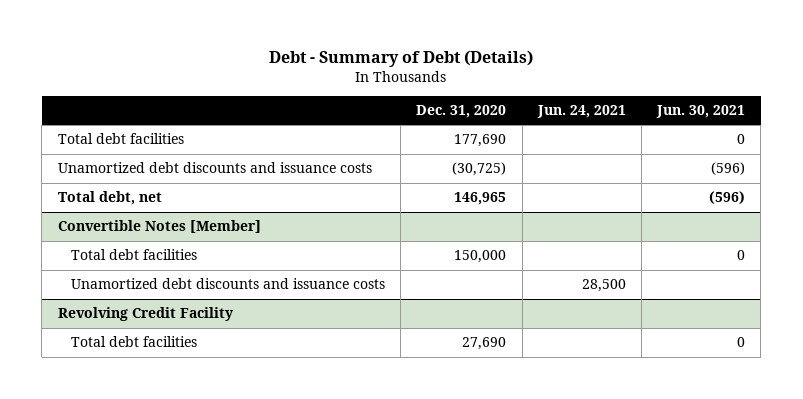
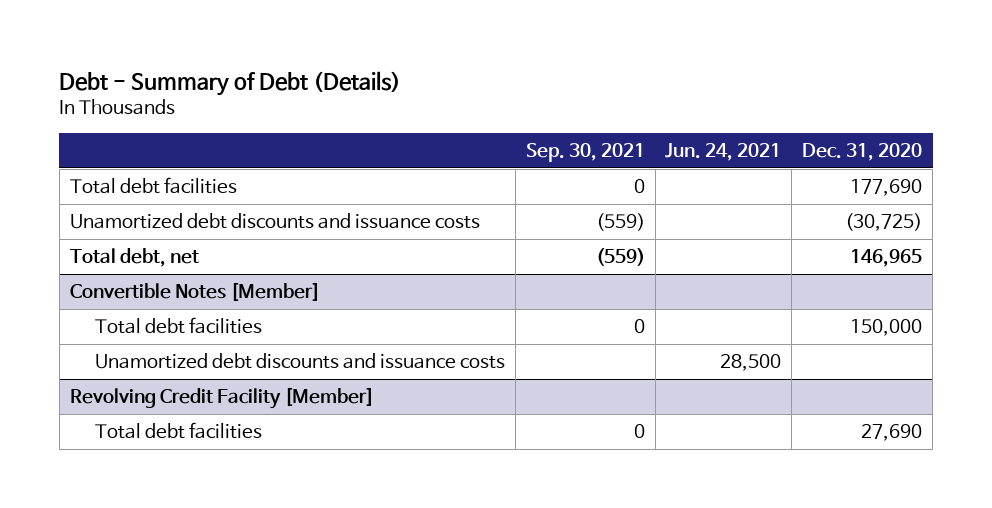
[656,105,746,119] Jun. 30, 2021 -> none
none -> [525,143,645,163] Sep. 30, 2021
[57,307,234,322] Revolving Credit Facility -> [69,387,374,410] Revolving Credit Facility [Member]

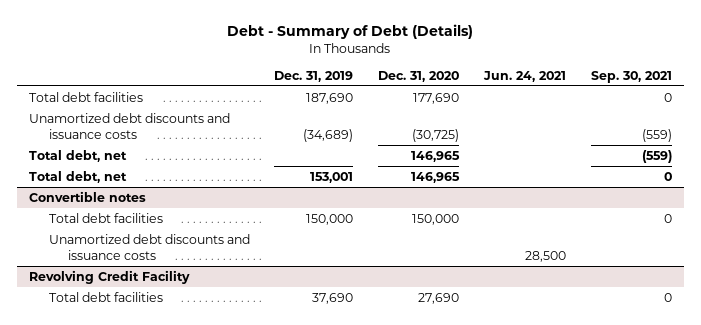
none -> [274,70,354,82] Dec. 31, 2019
none -> [28,170,127,183] Total debt, net
[69,282,320,302] Convertible Notes [Member] -> [28,190,146,202] Convertible notes
[69,387,374,410] Revolving Credit Facility [Member] -> [28,269,190,284] Revolving Credit Facility

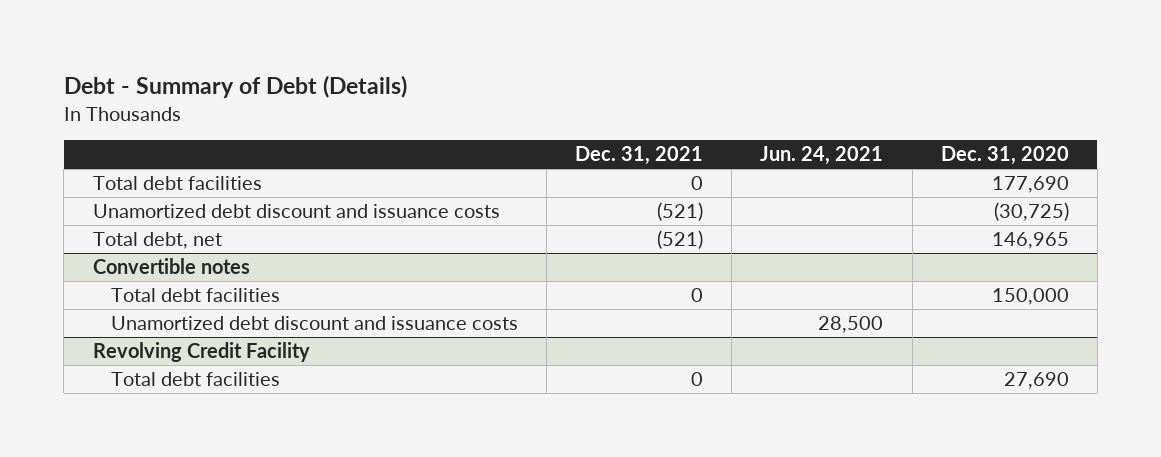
[274,70,354,82] Dec. 31, 2019 -> none
[590,70,672,83] Sep. 30, 2021 -> none
none -> [575,146,704,166] Dec. 31, 2021
[28,149,127,162] Total debt, net -> none
[28,112,230,139] Unamortized debt discounts and issuance costs -> [92,204,500,219] Unamortized debt discount and issuance costs
[48,233,250,260] Unamortized debt discounts and issuance costs -> [111,316,519,331] Unamortized debt discount and issuance costs

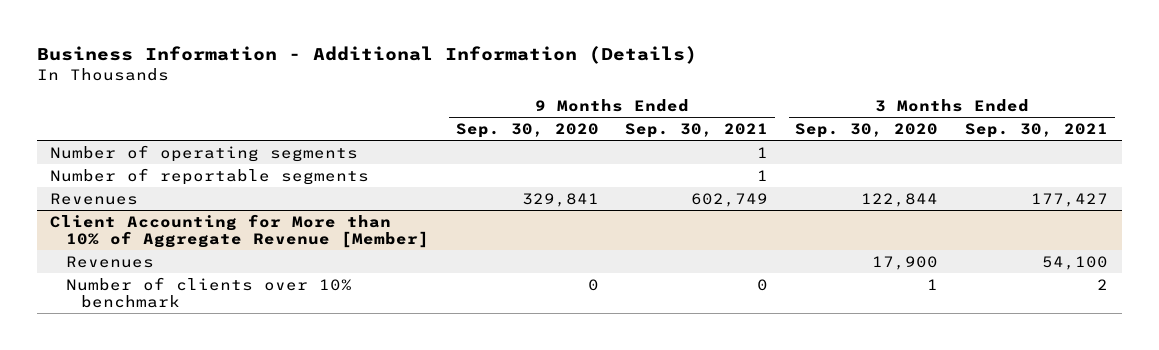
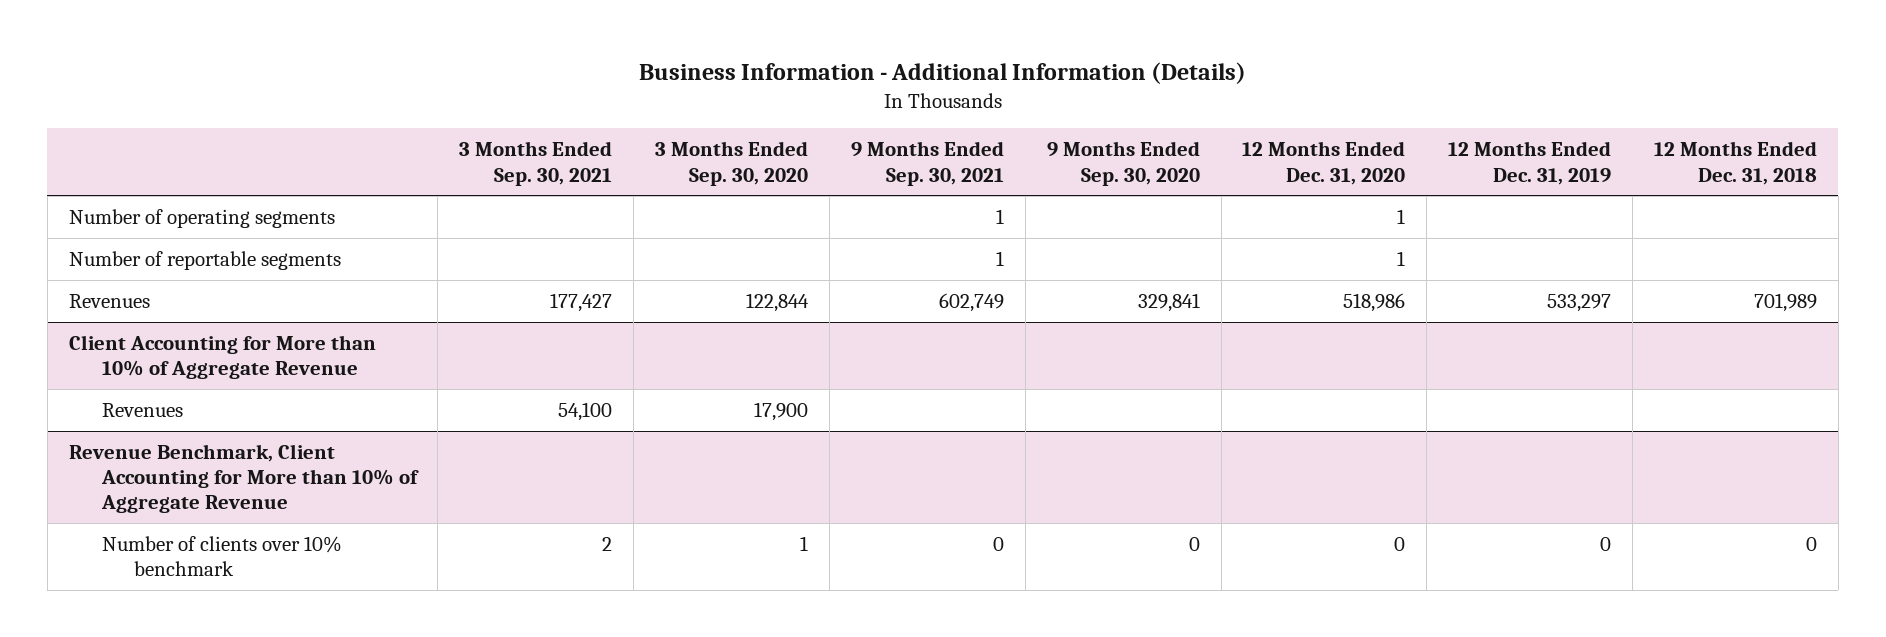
none -> [1242,141,1406,185] 12 Months Ended Dec. 31, 2020
none -> [1448,141,1612,185] 12 Months Ended Dec. 31, 2019
none -> [1653,141,1817,185] 12 Months Ended Dec. 31, 2018
[50,213,429,249] Client Accounting for More than 10% of Aggregate Revenue [Member] -> [68,334,376,380] Client Accounting for More than 10% of Aggregate Revenue
none -> [68,443,419,514] Revenue Benchmark, Client Accounting for More than 10% of Aggregate Revenue

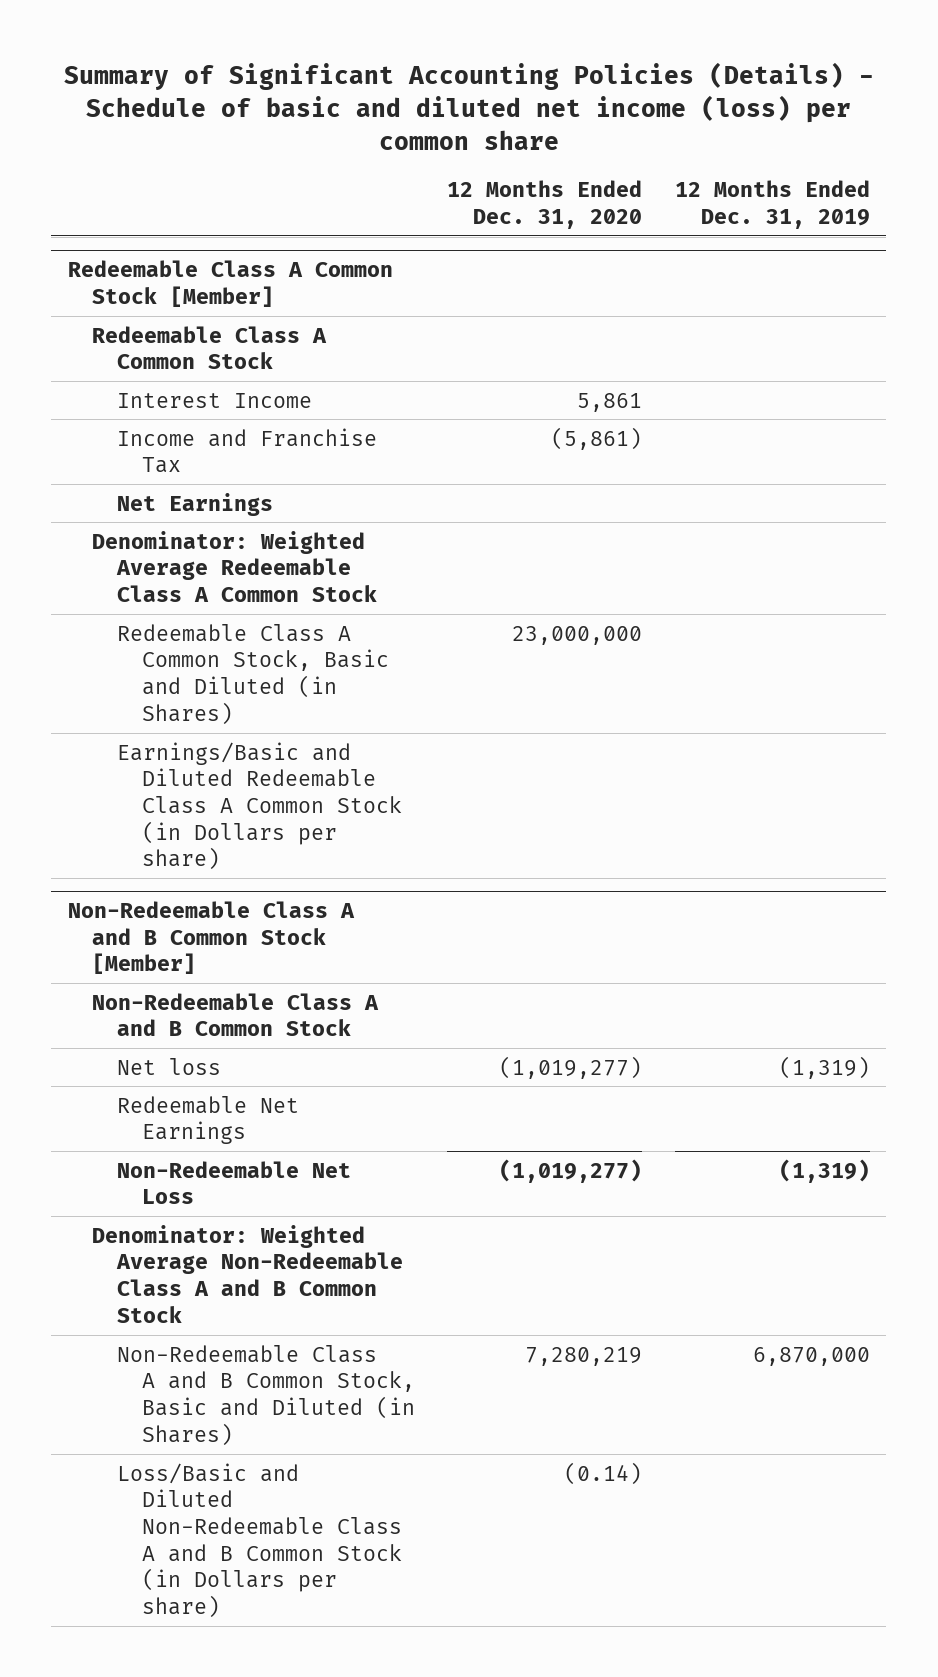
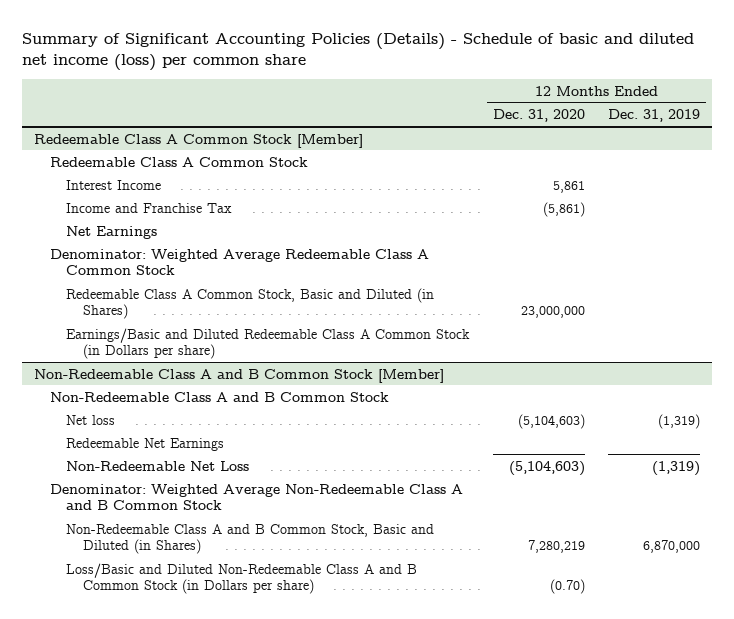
[499,1055,643,1079] (1,019,277) -> [517,413,585,429] (5,104,603)
[499,1158,643,1183] (1,019,277) -> [508,460,585,476] (5,104,603)
[564,1461,643,1485] (0.14) -> [549,579,585,595] (0.70)

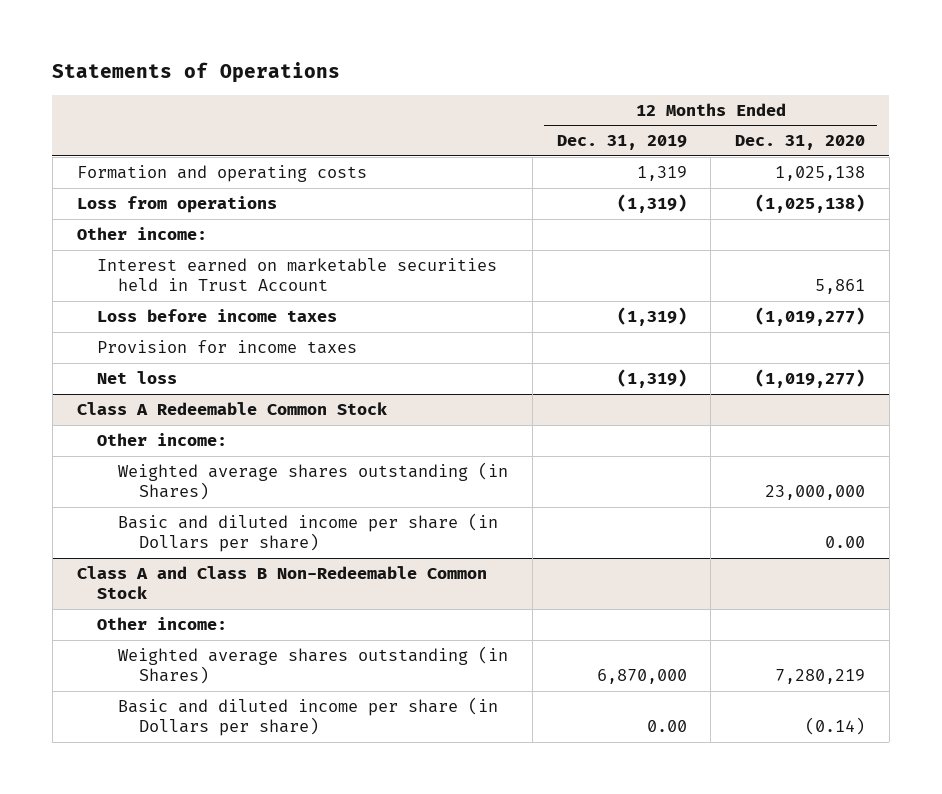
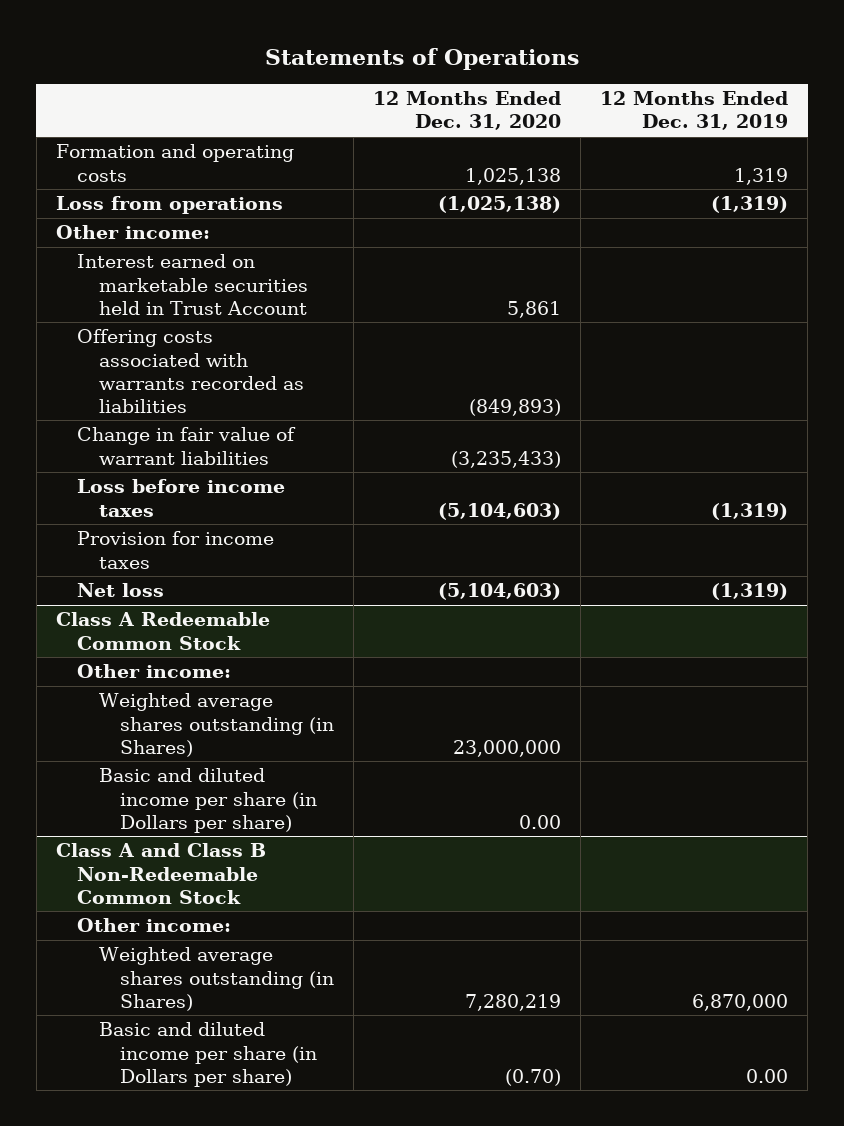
none -> [77,329,304,413] Offering costs associated with warrants recorded as liabilities
none -> [77,427,297,465] Change in fair value of warrant liabilities
[755,307,866,327] (1,019,277) -> [438,502,562,520] (5,104,603)
[755,369,866,389] (1,019,277) -> [438,583,562,601] (5,104,603)
[805,717,866,736] (0.14) -> [505,1068,562,1086] (0.70)

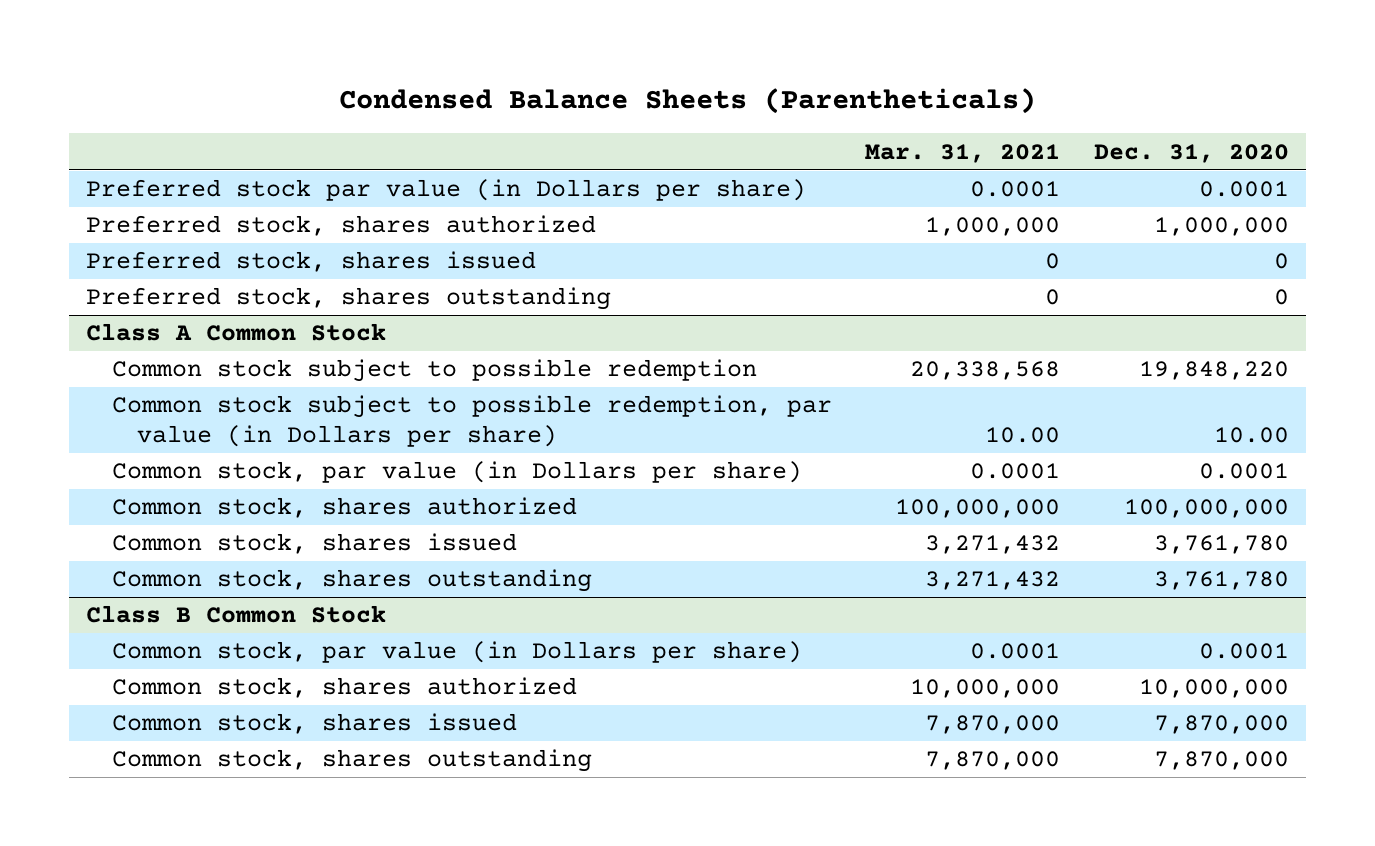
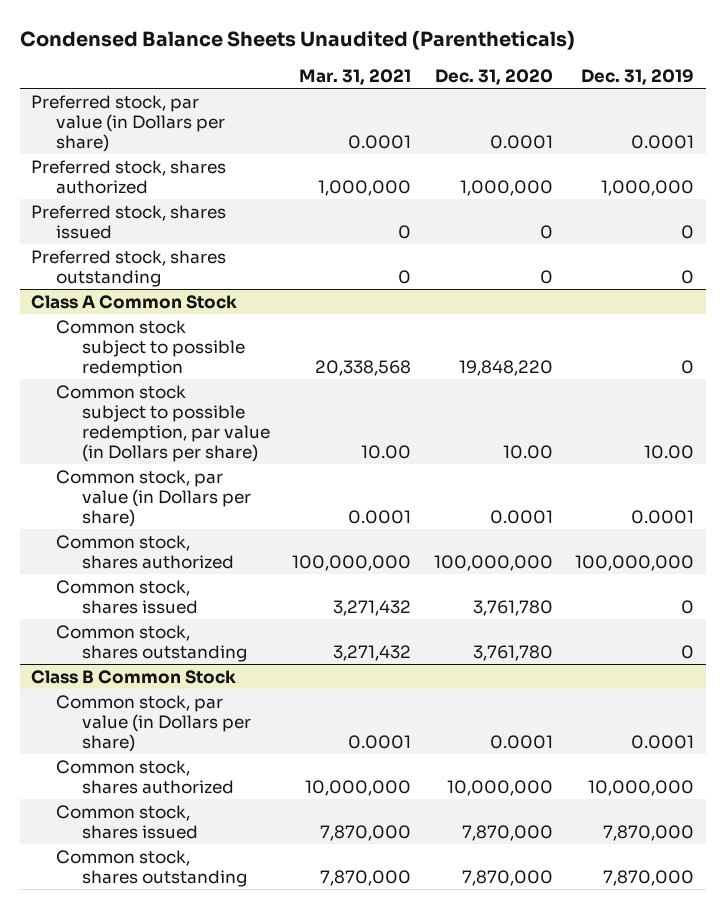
[338,88,1036,115] Condensed Balance Sheets (Parentheticals) -> [19,29,575,50] Condensed Balance Sheets Unaudited (Parentheticals)
none -> [581,68,695,85] Dec. 31, 2019
[86,179,807,202] Preferred stock par value (in Dollars per share) -> [31,94,226,152] Preferred stock, par value (in Dollars per share)

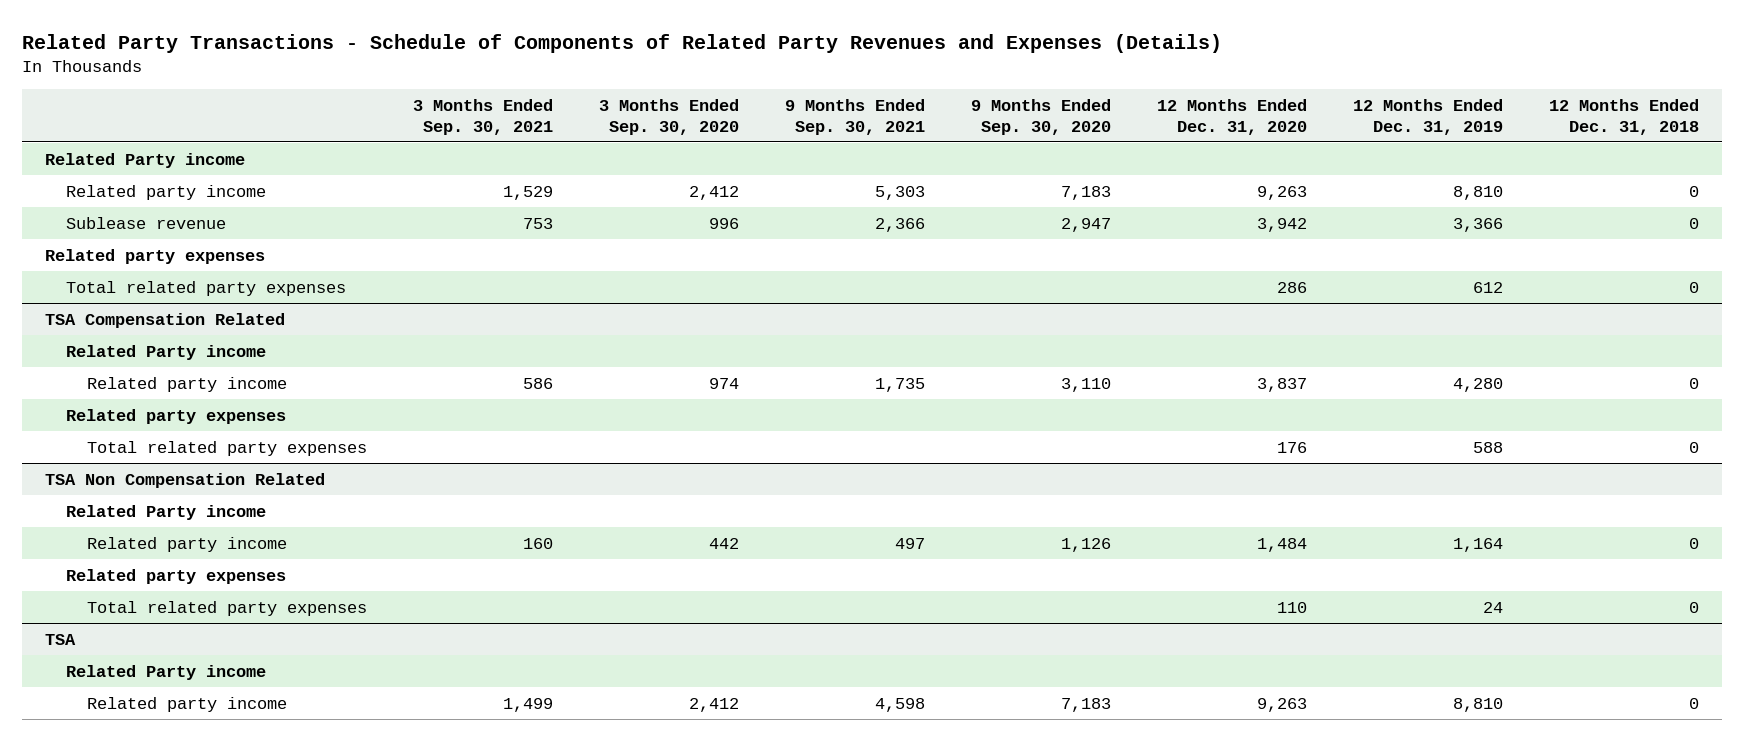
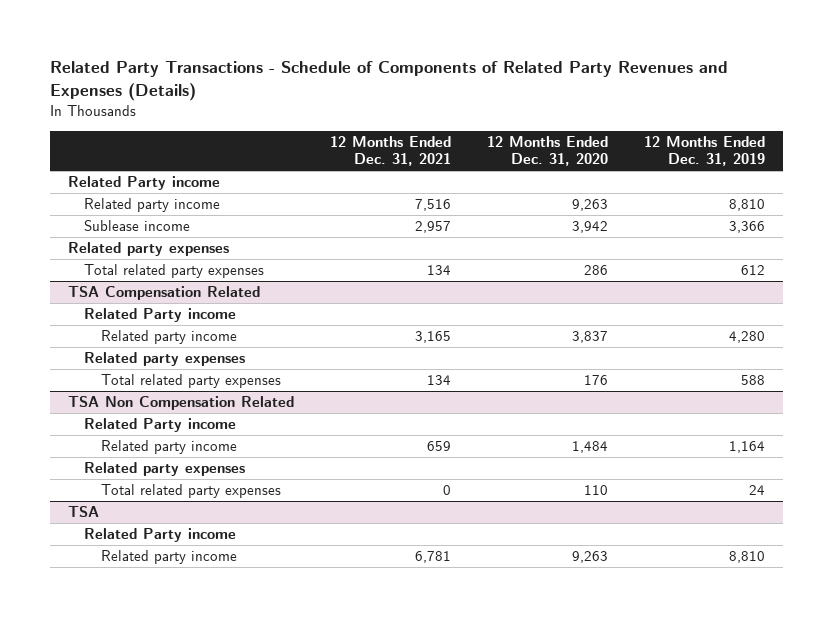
[413,98,554,135] 3 Months Ended Sep. 30, 2021 -> none
[599,98,740,135] 3 Months Ended Sep. 30, 2020 -> none
[785,98,926,135] 9 Months Ended Sep. 30, 2021 -> none
[970,98,1111,135] 9 Months Ended Sep. 30, 2020 -> none
[1548,98,1699,135] 12 Months Ended Dec. 31, 2018 -> none
none -> [330,135,452,167] 12 Months Ended Dec. 31, 2021
[66,216,227,229] Sublease revenue -> [84,220,191,232] Sublease income

